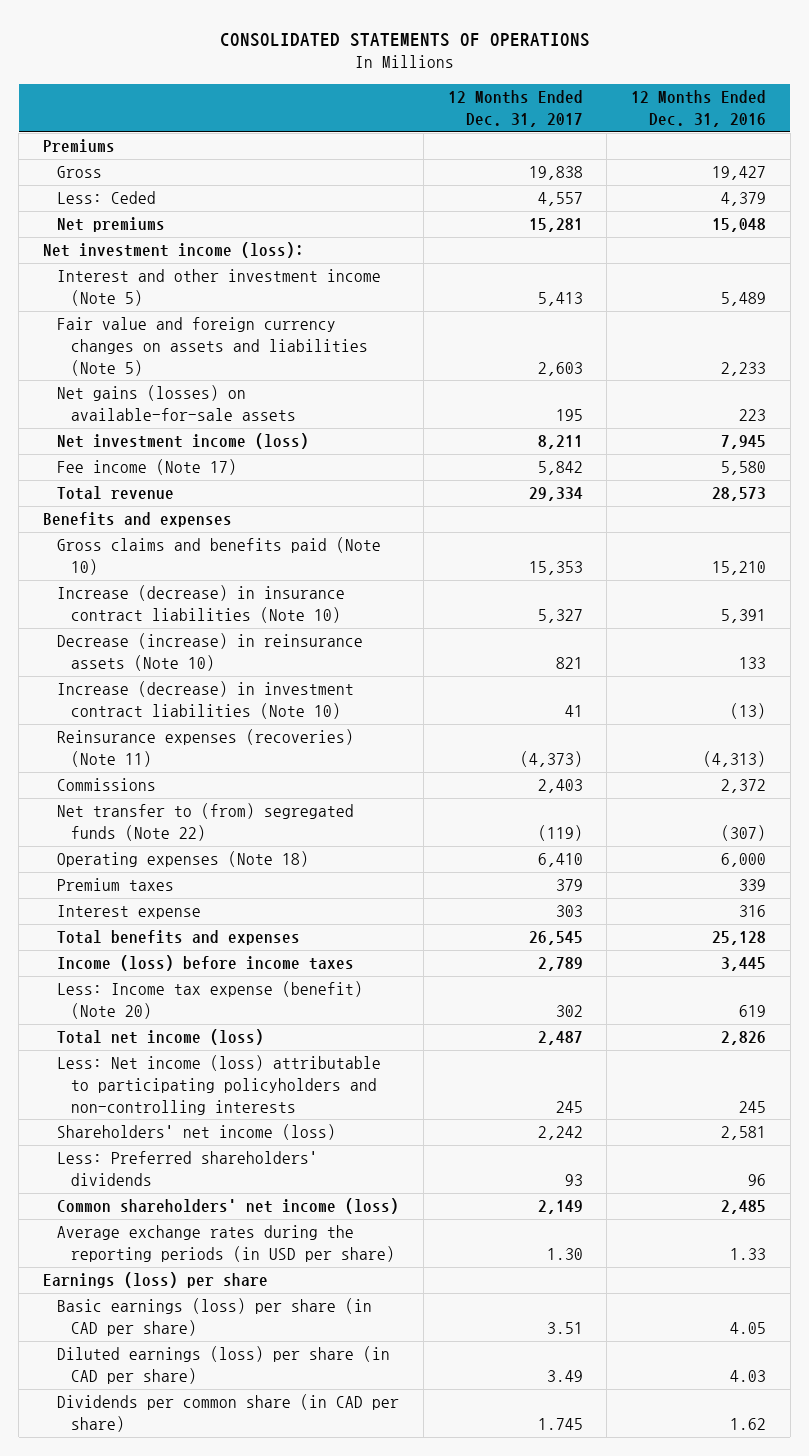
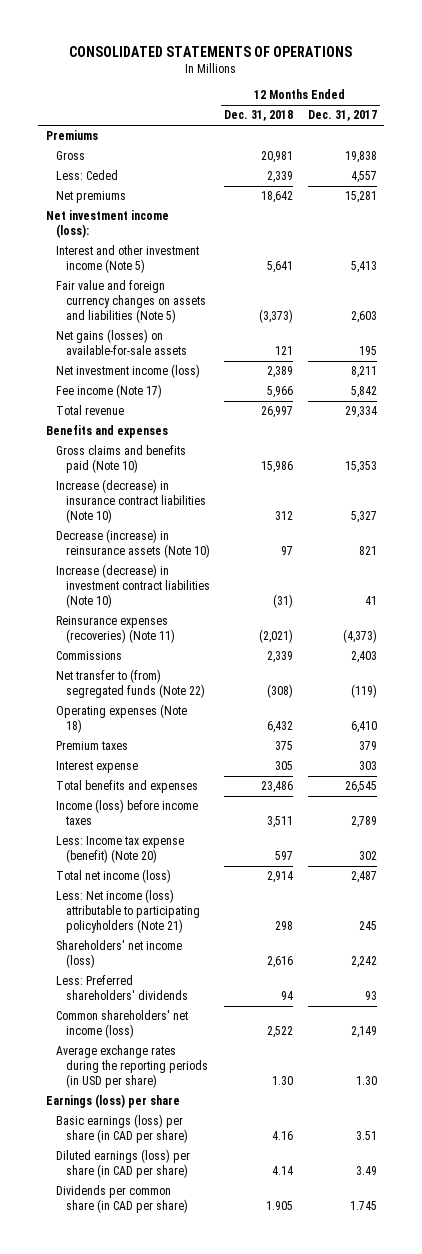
[631,90,767,128] 12 Months Ended Dec. 31, 2016 -> none
none -> [224,110,294,122] Dec. 31, 2018
[56,1055,381,1115] Less: Net income (loss) attributable to participating policyholders and non-controlling interests -> [55,889,200,933] Less: Net income (loss) attributable to participating policyholders (Note 21)

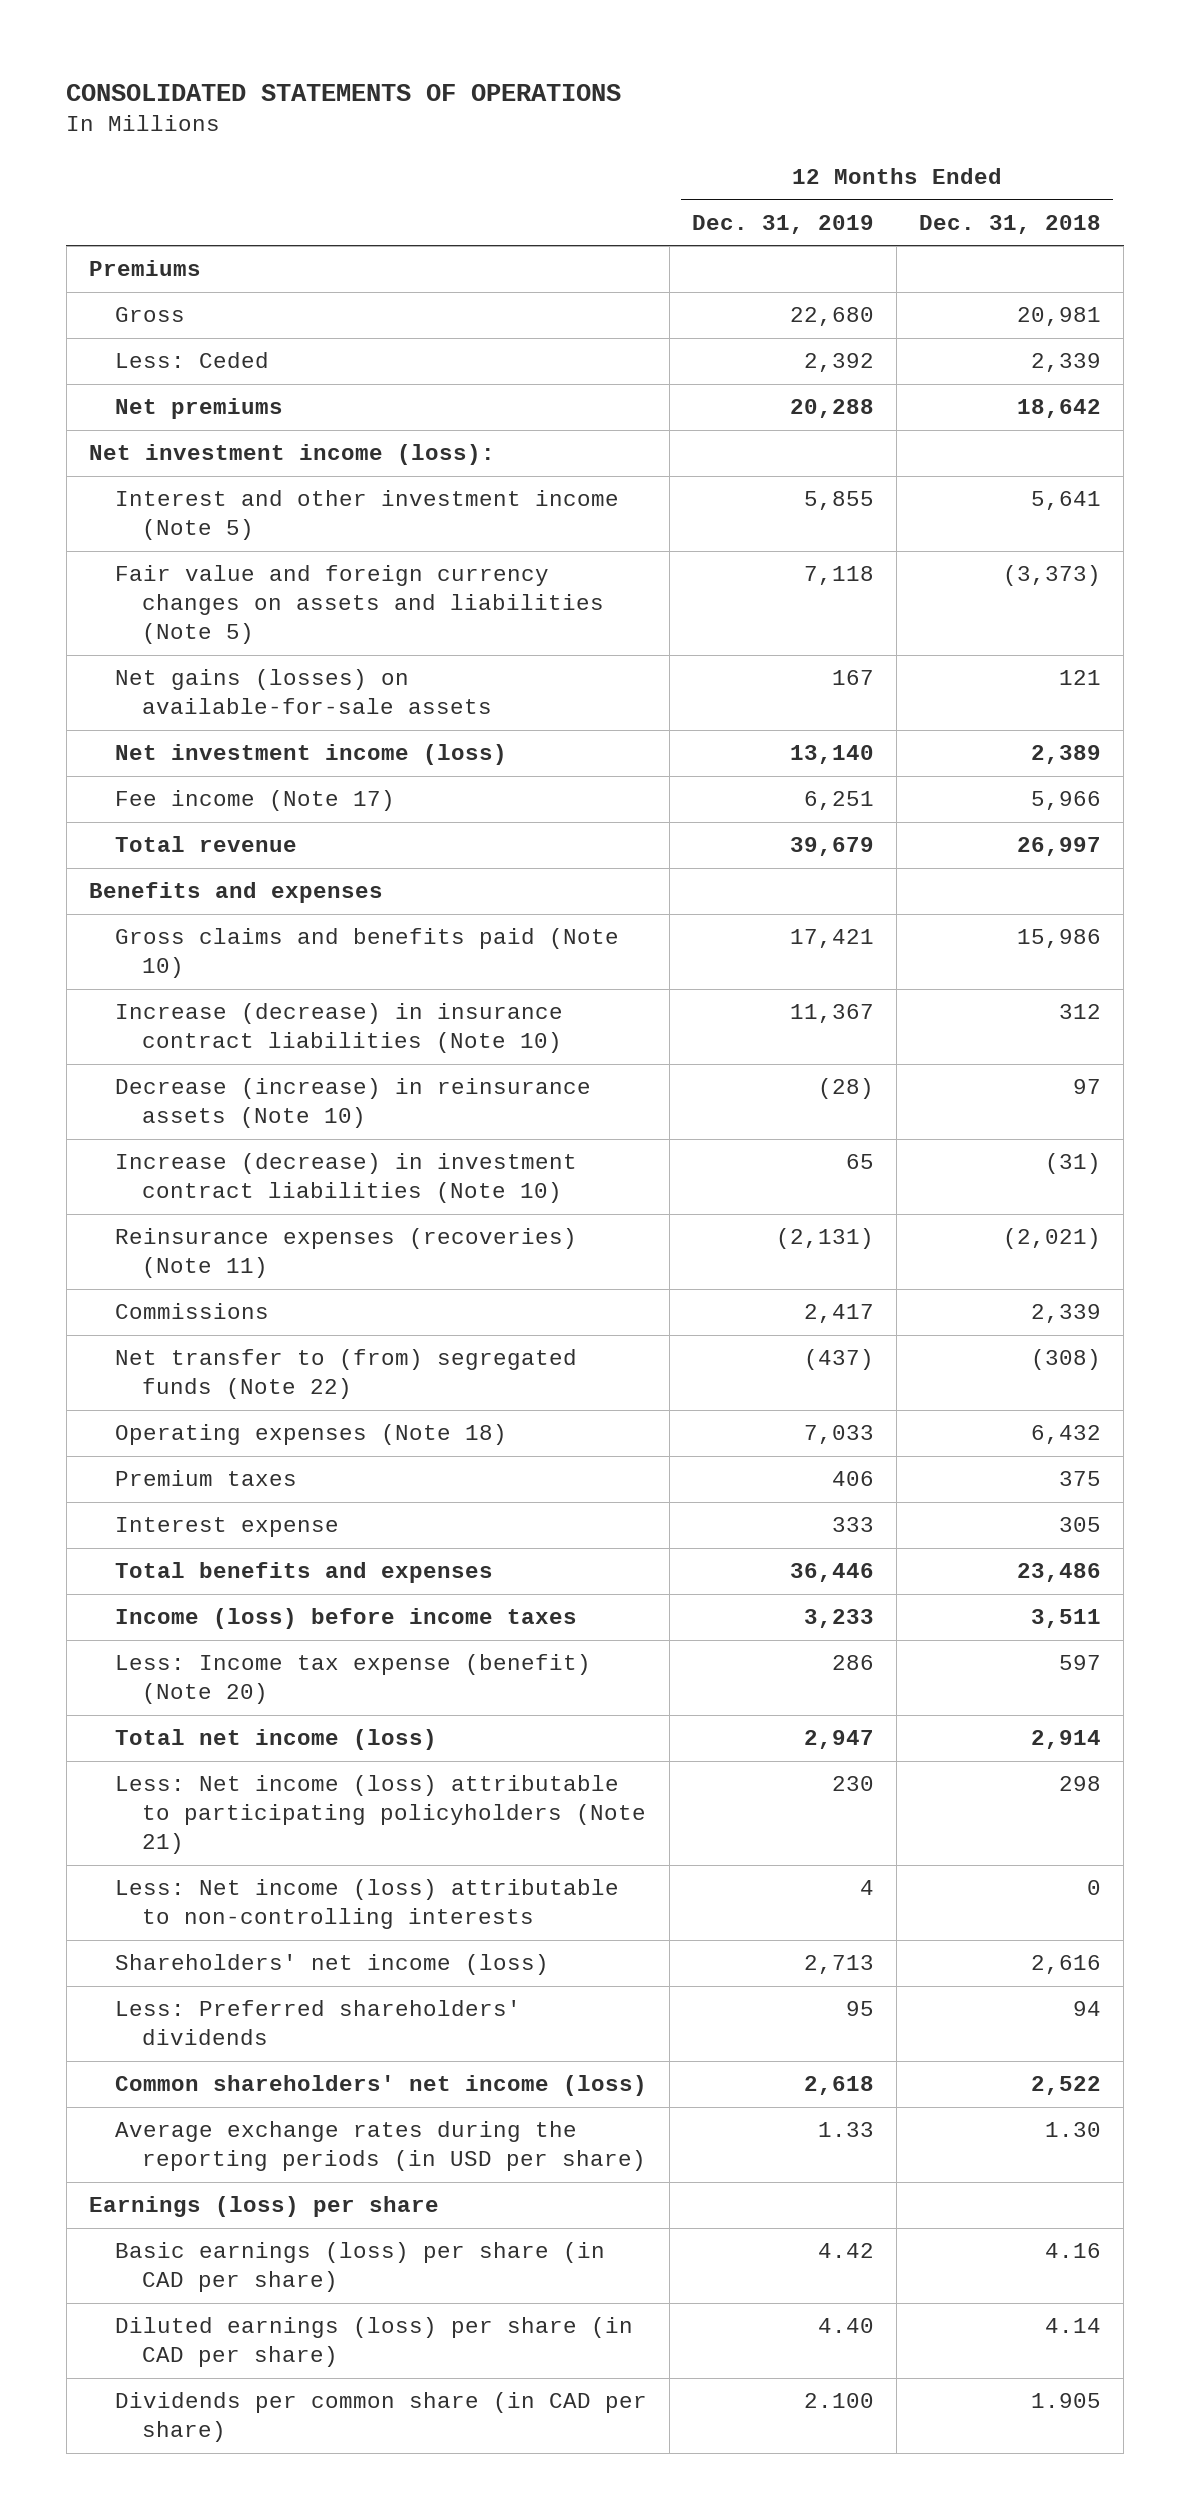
[307,110,377,122] Dec. 31, 2017 -> none
none -> [692,214,875,234] Dec. 31, 2019
none -> [115,1879,620,1930] Less: Net income (loss) attributable to non-controlling interests

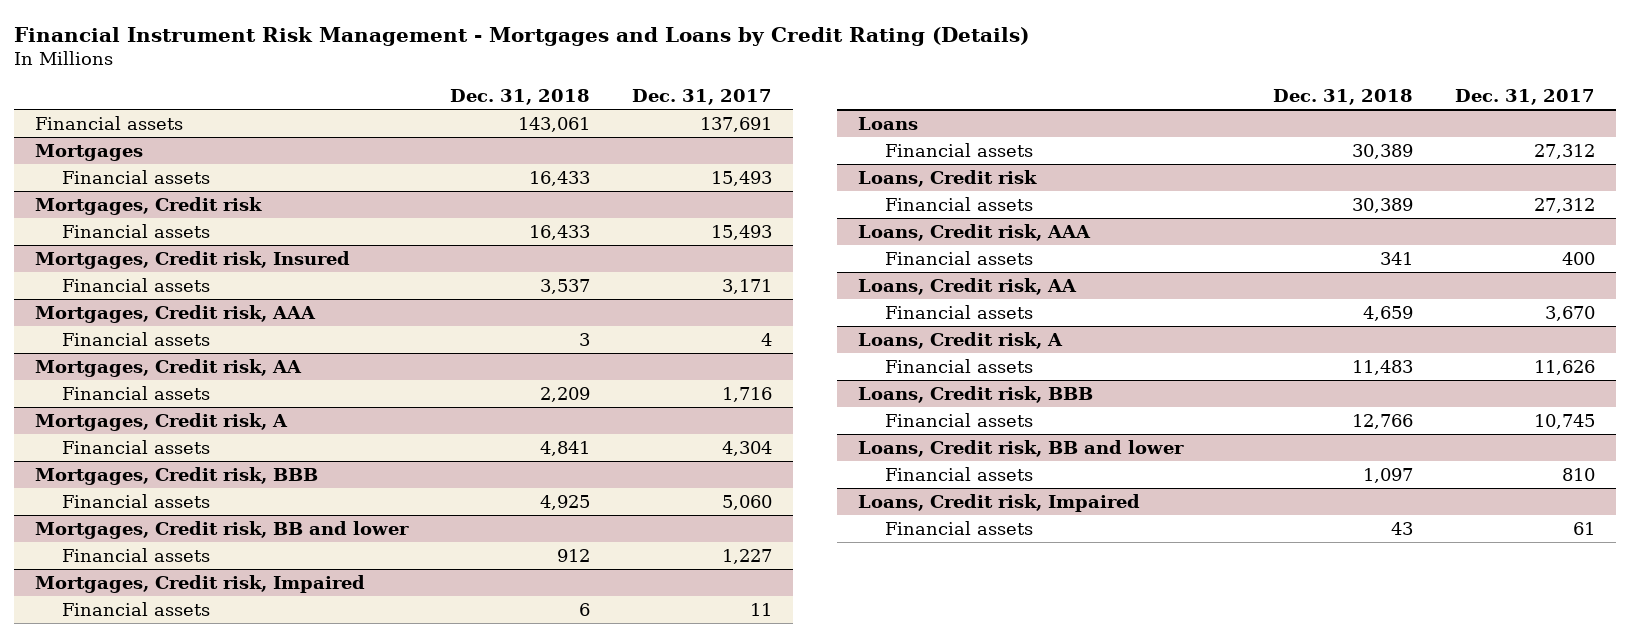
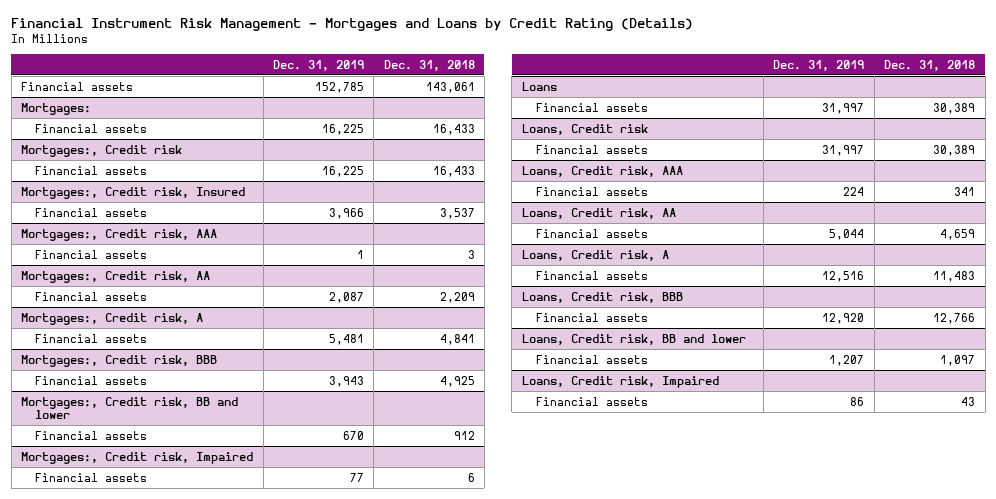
[632,89,773,106] Dec. 31, 2017 -> none
none -> [272,59,364,71] Dec. 31, 2019
[35,143,144,161] Mortgages -> [21,102,92,115] Mortgages:
[35,196,263,215] Mortgages, Credit risk -> [21,144,183,157] Mortgages:, Credit risk
[35,250,351,269] Mortgages, Credit risk, Insured -> [21,186,246,199] Mortgages:, Credit risk, Insured
[35,304,317,323] Mortgages, Credit risk, AAA -> [21,228,218,241] Mortgages:, Credit risk, AAA
[35,358,303,377] Mortgages, Credit risk, AA -> [21,270,211,283] Mortgages:, Credit risk, AA
[35,412,289,431] Mortgages, Credit risk, A -> [21,312,204,325] Mortgages:, Credit risk, A
[35,466,319,485] Mortgages, Credit risk, BBB -> [21,354,218,367] Mortgages:, Credit risk, BBB
[35,520,410,539] Mortgages, Credit risk, BB and lower -> [21,396,239,419] Mortgages:, Credit risk, BB and lower
[35,574,366,593] Mortgages, Credit risk, Impaired -> [21,451,254,464] Mortgages:, Credit risk, Impaired

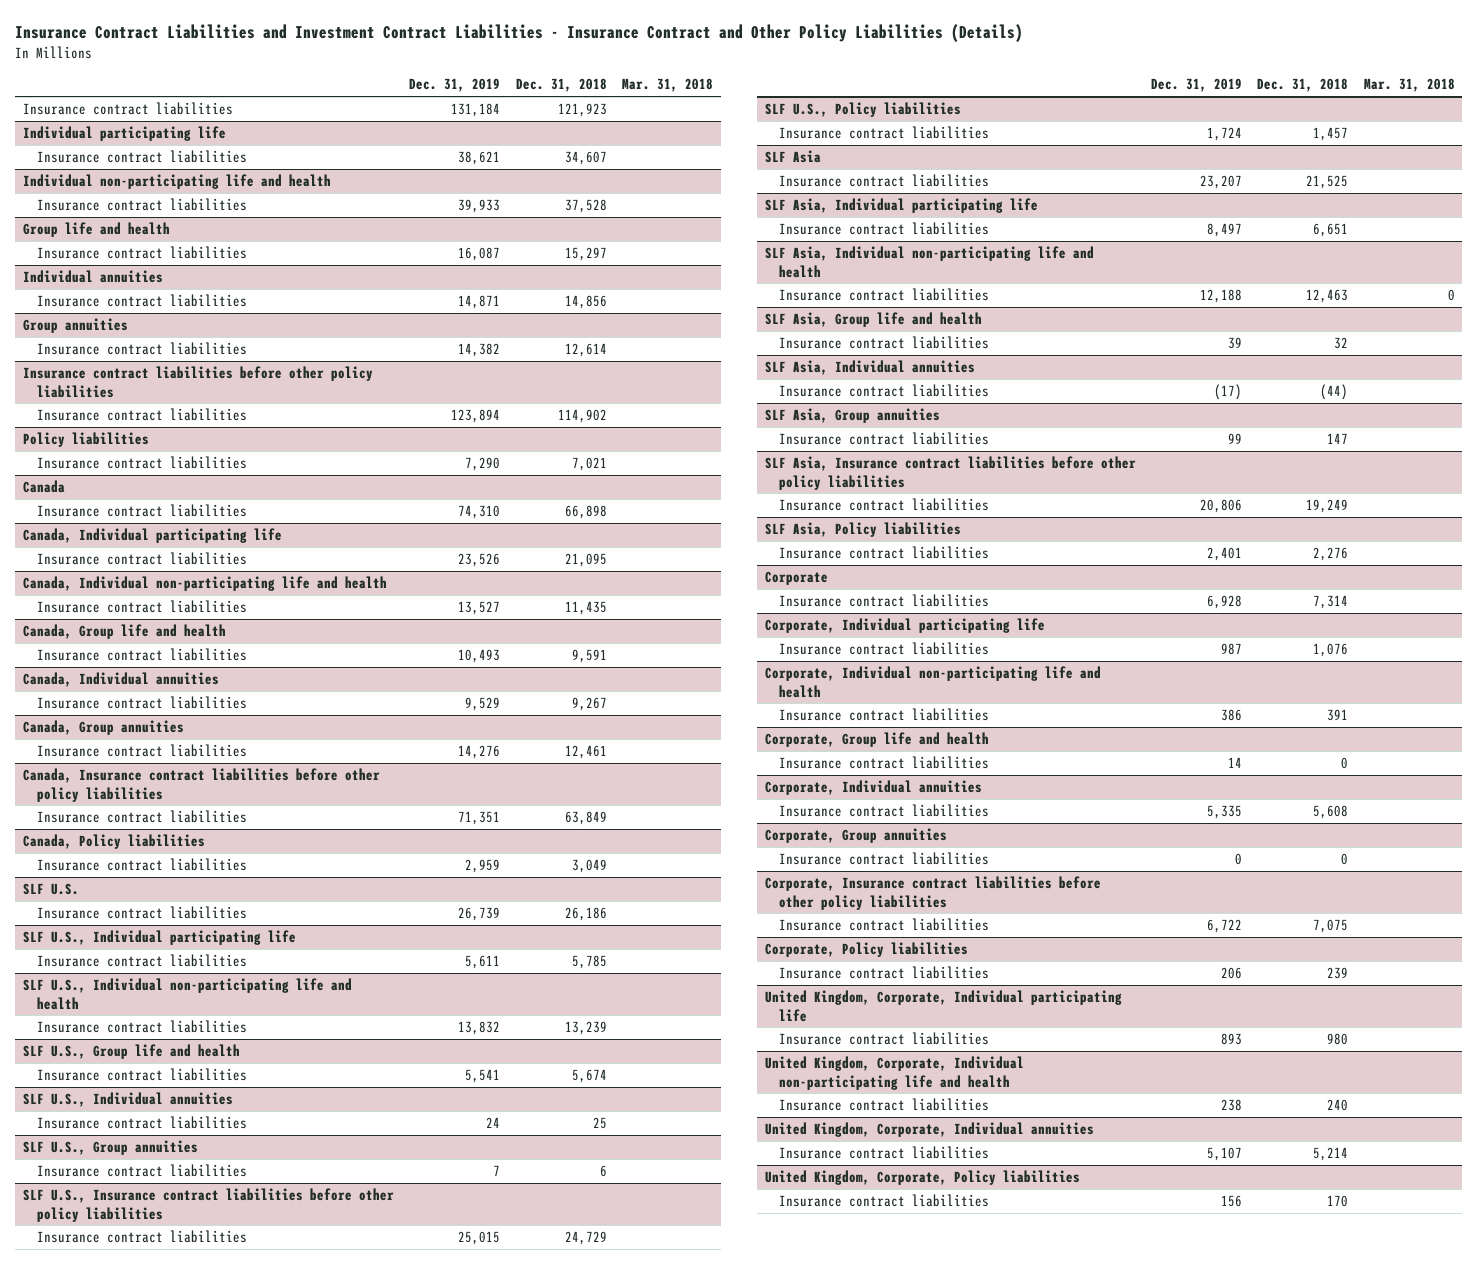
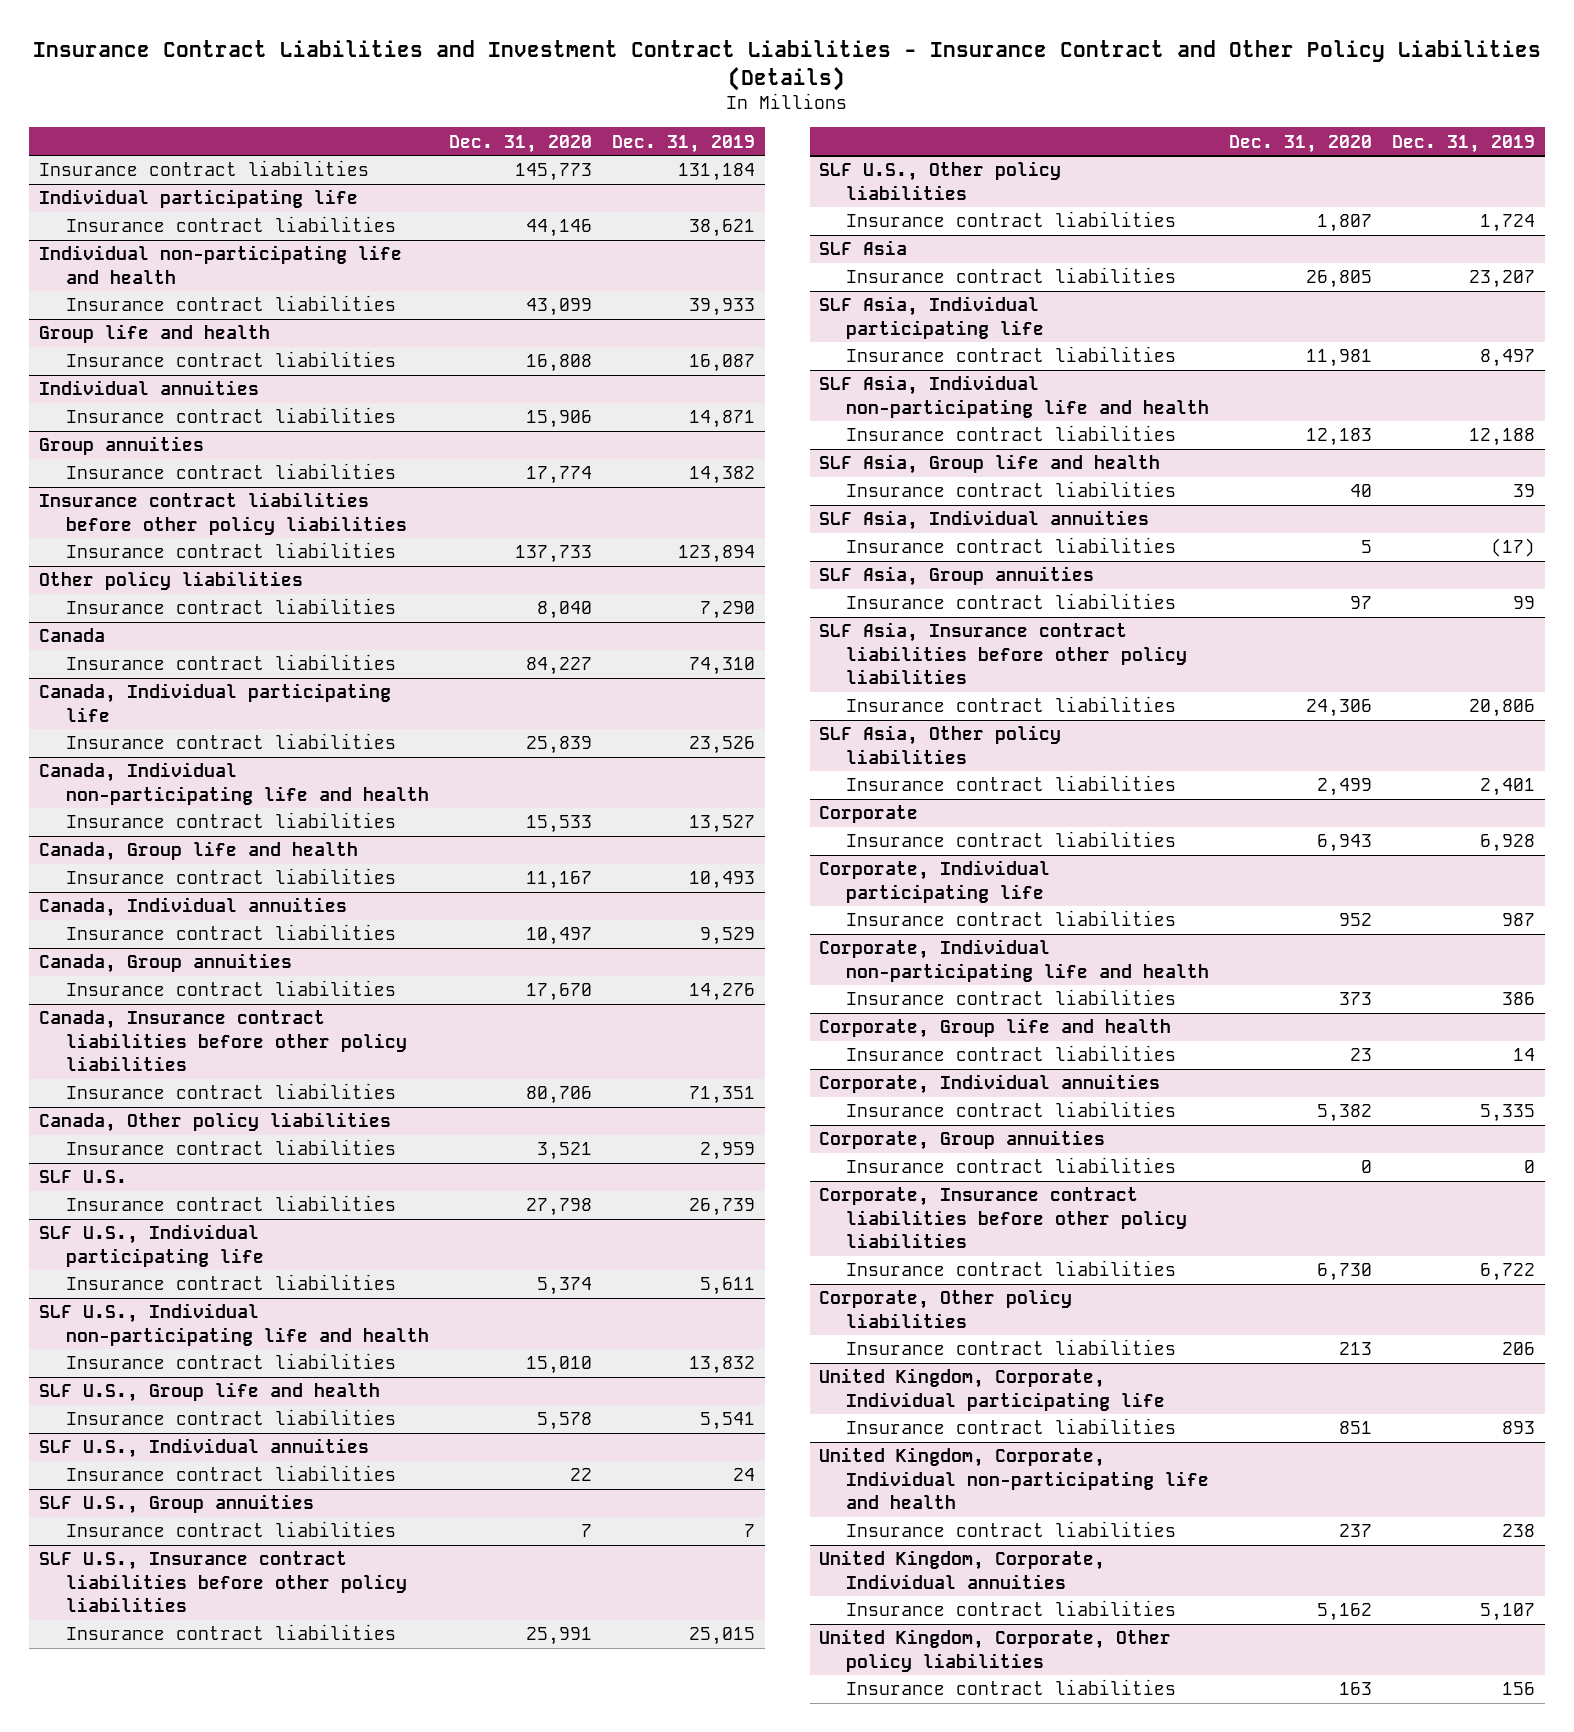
[515,78,607,93] Dec. 31, 2018 -> none
[621,78,713,93] Mar. 31, 2018 -> none
none -> [449,134,593,153] Dec. 31, 2020
[23,432,150,448] Policy liabilities -> [39,571,304,591] Other policy liabilities
[23,834,206,850] Canada, Policy liabilities -> [39,1112,392,1133] Canada, Other policy liabilities
[764,102,961,118] SLF U.S., Policy liabilities -> [819,161,1062,200] SLF U.S., Other policy liabilities
[764,522,961,538] SLF Asia, Policy liabilities -> [819,725,1062,764] SLF Asia, Other policy liabilities
[764,942,968,958] Corporate, Policy liabilities -> [819,1289,1073,1328] Corporate, Other policy liabilities
[764,1170,1080,1186] United Kingdom, Corporate, Policy liabilities -> [819,1629,1172,1672] United Kingdom, Corporate, Other policy liabilities

